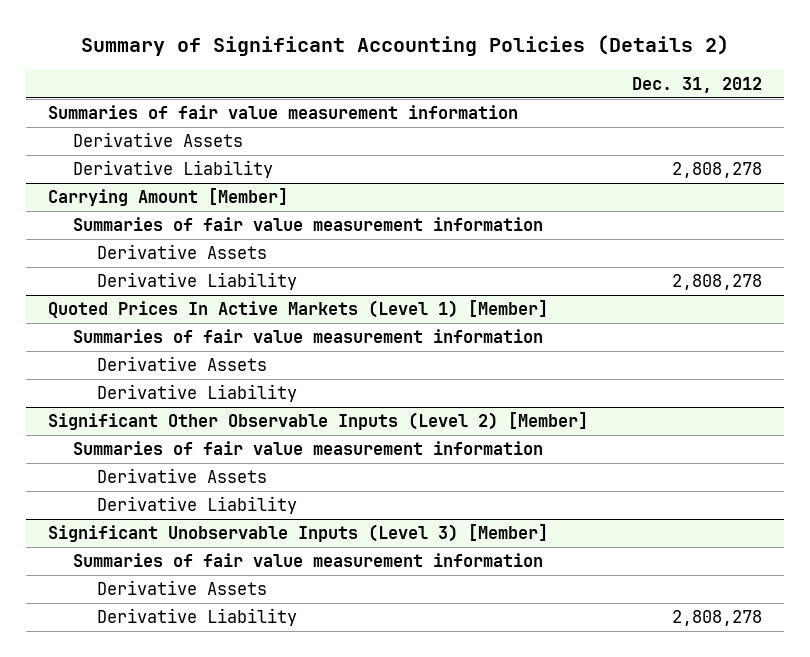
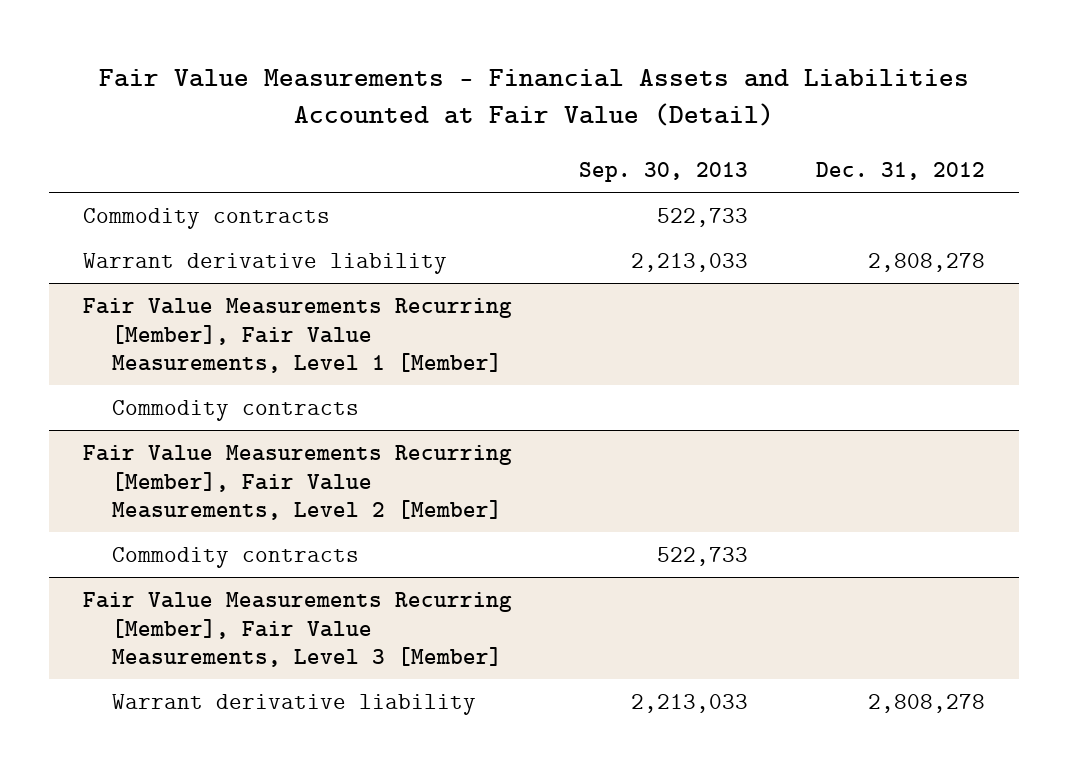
[80,35,729,57] Summary of Significant Accounting Policies (Details 2) -> [98,69,969,127] Fair Value Measurements - Financial Assets and Liabilities Accounted at Fair Value (Detail)
none -> [579,162,749,183] Sep. 30, 2013
[48,105,519,120] Summaries of fair value measurement information -> none
[48,188,289,207] Carrying Amount [Member] -> none
[72,217,543,232] Summaries of fair value measurement information -> none
[97,244,268,260] Derivative Assets -> none
[97,272,298,291] Derivative Liability -> none
[48,300,549,319] Quoted Prices In Active Markets (Level 1) [Member] -> none
[72,329,543,344] Summaries of fair value measurement information -> none
[97,356,268,372] Derivative Assets -> none
[97,384,298,403] Derivative Liability -> none
[48,412,589,431] Significant Other Observable Inputs (Level 2) [Member] -> none
[72,441,543,456] Summaries of fair value measurement information -> none
[97,468,268,484] Derivative Assets -> none
[97,496,298,515] Derivative Liability -> none
[48,524,549,543] Significant Unobservable Inputs (Level 3) [Member] -> none
[72,553,543,568] Summaries of fair value measurement information -> none
[97,580,268,596] Derivative Assets -> none
[97,608,298,627] Derivative Liability -> none
[72,132,243,148] Derivative Assets -> [82,207,330,229] Commodity contracts
[72,160,273,179] Derivative Liability -> [82,252,447,274] Warrant derivative liability
none -> [82,297,512,374] Fair Value Measurements Recurring [Member], Fair Value Measurements, Level 1 [Member]
none -> [111,399,359,421] Commodity contracts
none -> [82,444,512,521] Fair Value Measurements Recurring [Member], Fair Value Measurements, Level 2 [Member]
none -> [111,546,359,568] Commodity contracts
none -> [82,591,512,668] Fair Value Measurements Recurring [Member], Fair Value Measurements, Level 3 [Member]
none -> [111,693,476,715] Warrant derivative liability

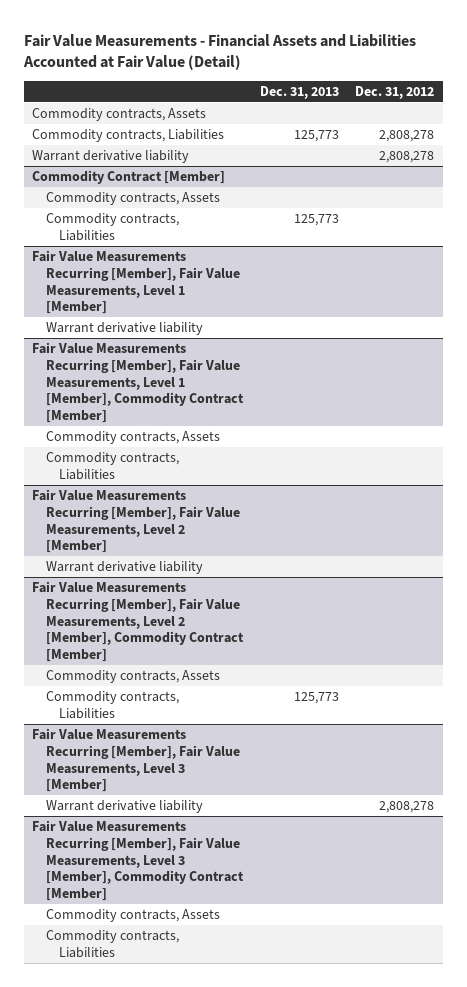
[579,162,749,183] Sep. 30, 2013 -> none
none -> [259,86,339,100] Dec. 31, 2013
[82,207,330,229] Commodity contracts -> [32,107,207,121] Commodity contracts, Assets
none -> [32,128,225,142] Commodity contracts, Liabilities
none -> [32,169,226,184] Commodity Contract [Member]
none -> [45,191,220,205] Commodity contracts, Assets
none -> [45,212,179,241] Commodity contracts, Liabilities
[111,399,359,421] Commodity contracts -> none
none -> [45,321,203,335] Warrant derivative liability
none -> [32,341,244,424] Fair Value Measurements Recurring [Member], Fair Value Measurements, Level 1 [Member], Commodity Contract [Member]
none -> [45,430,220,444] Commodity contracts, Assets
none -> [45,451,179,480] Commodity contracts, Liabilities
[111,546,359,568] Commodity contracts -> none
none -> [45,560,203,574] Warrant derivative liability
none -> [32,580,244,663] Fair Value Measurements Recurring [Member], Fair Value Measurements, Level 2 [Member], Commodity Contract [Member]
none -> [45,669,220,683] Commodity contracts, Assets
none -> [45,690,179,719] Commodity contracts, Liabilities
none -> [32,819,244,902] Fair Value Measurements Recurring [Member], Fair Value Measurements, Level 3 [Member], Commodity Contract [Member]
none -> [45,908,220,922] Commodity contracts, Assets
none -> [45,929,179,958] Commodity contracts, Liabilities

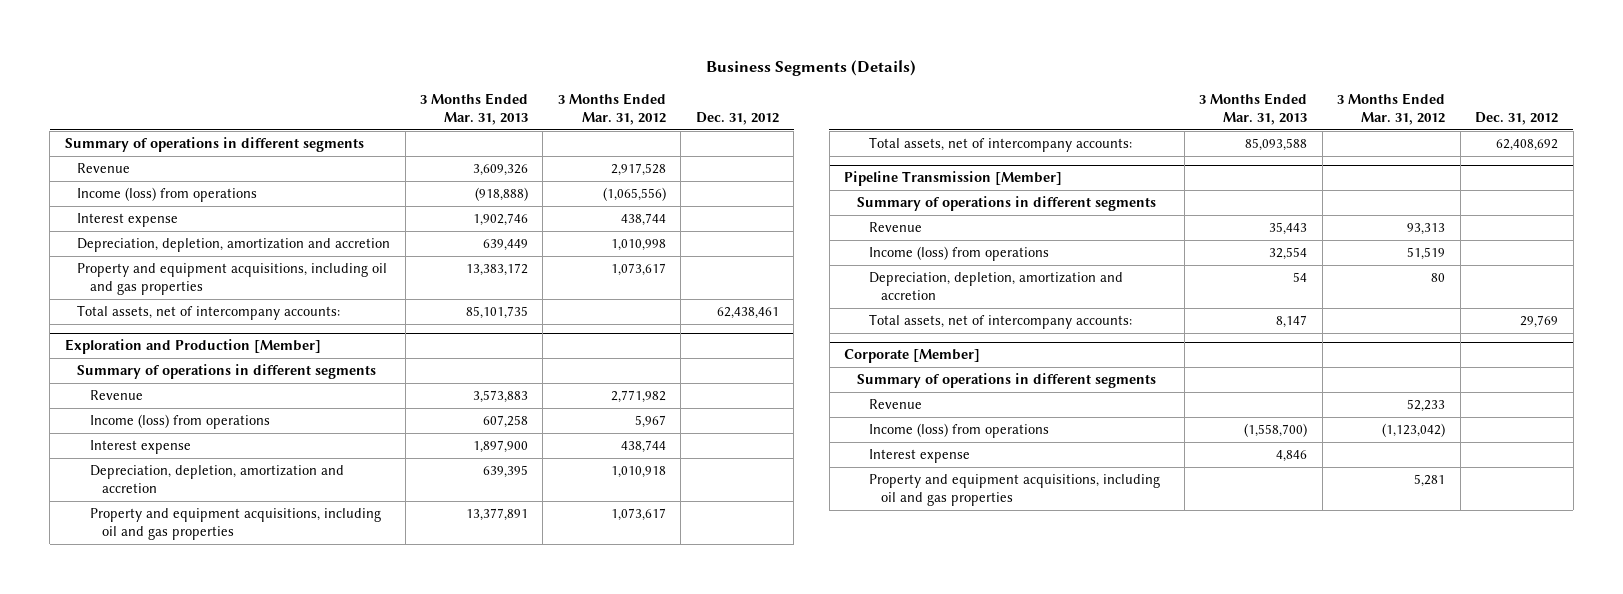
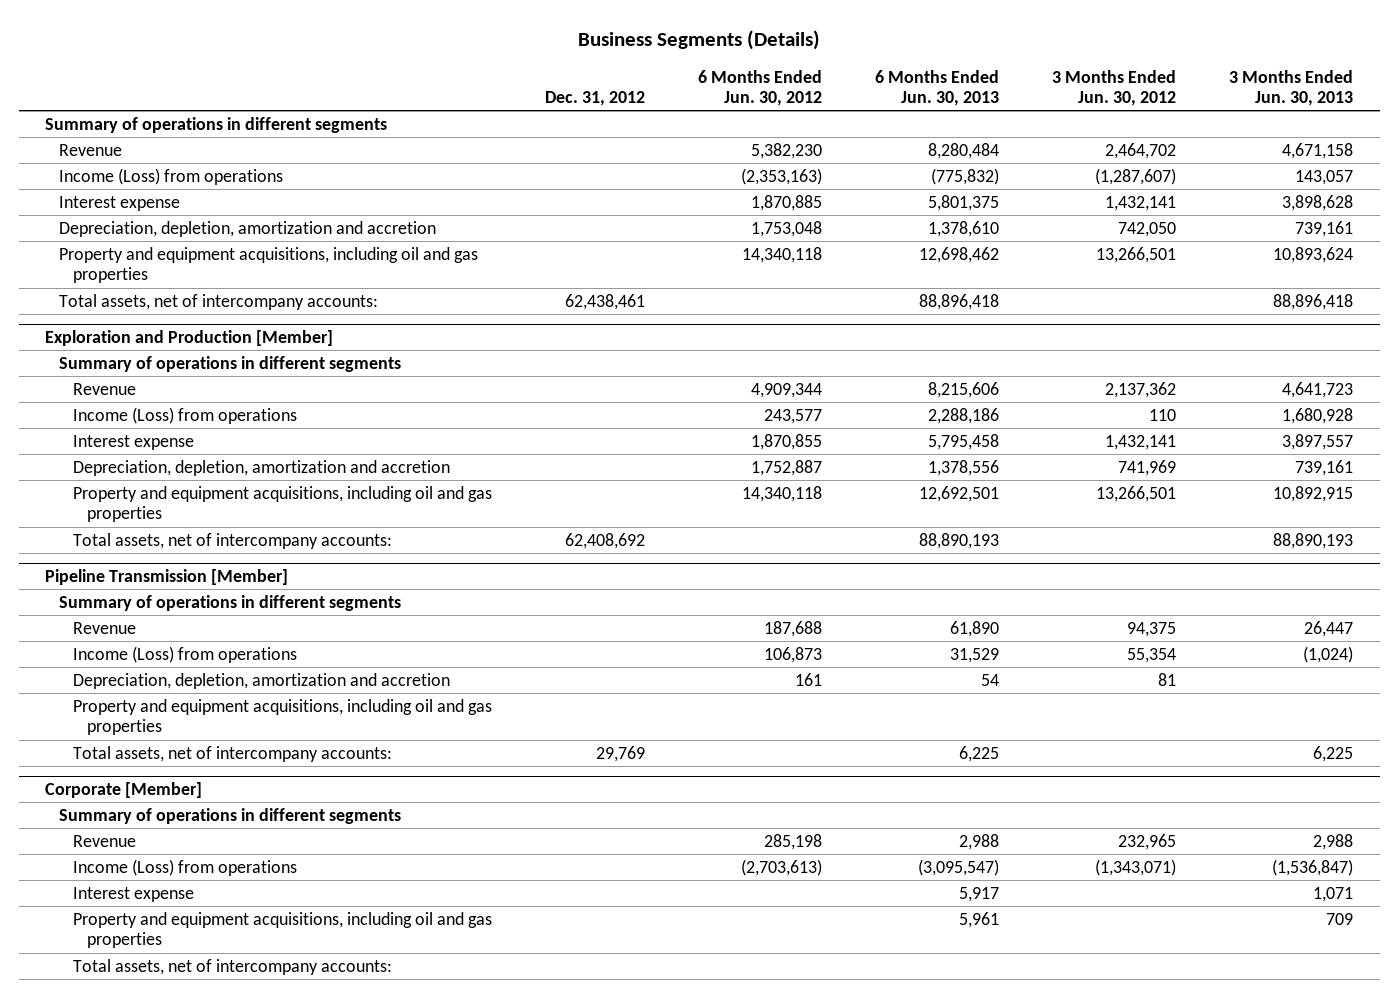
[420,92,529,126] 3 Months Ended Mar. 31, 2013 -> none
[557,92,666,126] 3 Months Ended Mar. 31, 2012 -> none
none -> [698,69,823,107] 6 Months Ended Jun. 30, 2012
none -> [875,69,1000,107] 6 Months Ended Jun. 30, 2013
none -> [1052,69,1177,107] 3 Months Ended Jun. 30, 2012
none -> [1229,69,1354,107] 3 Months Ended Jun. 30, 2013
[77,187,258,203] Income (loss) from operations -> [59,167,284,185] Income (Loss) from operations
[89,414,270,430] Income (loss) from operations -> [73,406,298,424] Income (Loss) from operations
[868,246,1049,262] Income (loss) from operations -> [73,645,298,663] Income (Loss) from operations
none -> [73,698,493,736] Property and equipment acquisitions, including oil and gas properties
[868,423,1049,439] Income (loss) from operations -> [73,858,298,876] Income (Loss) from operations
none -> [73,958,393,975] Total assets, net of intercompany accounts:

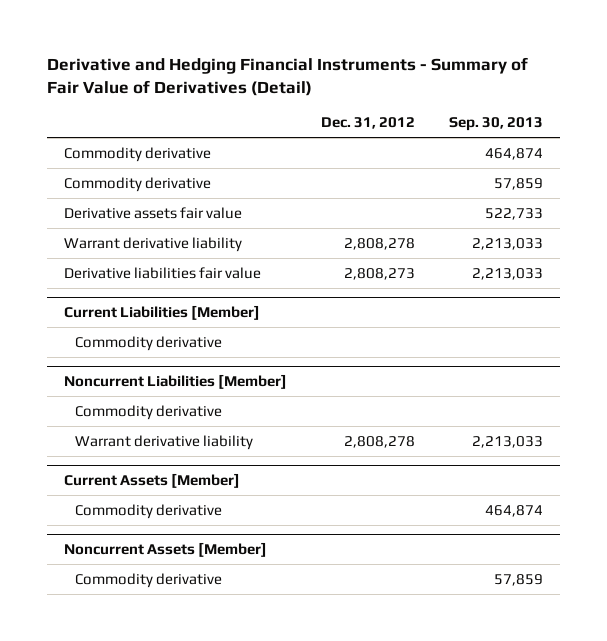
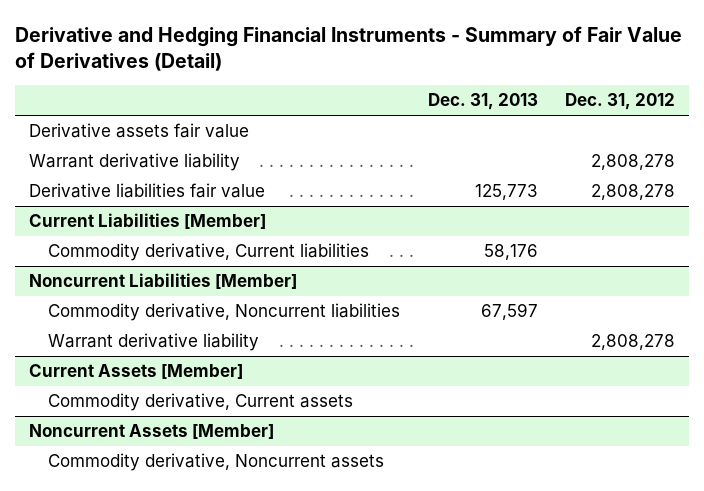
[449,117,544,132] Sep. 30, 2013 -> none
none -> [427,93,538,111] Dec. 31, 2013
[63,146,211,162] Commodity derivative -> none
[63,176,211,192] Commodity derivative -> none
[344,267,416,280] 2,808,273 -> [591,184,676,201] 2,808,278
[75,335,223,351] Commodity derivative -> [48,243,370,262] Commodity derivative, Current liabilities
[75,404,223,420] Commodity derivative -> [48,303,401,322] Commodity derivative, Noncurrent liabilities
[75,503,223,519] Commodity derivative -> [48,393,354,412] Commodity derivative, Current assets
[75,572,223,588] Commodity derivative -> [48,453,385,472] Commodity derivative, Noncurrent assets

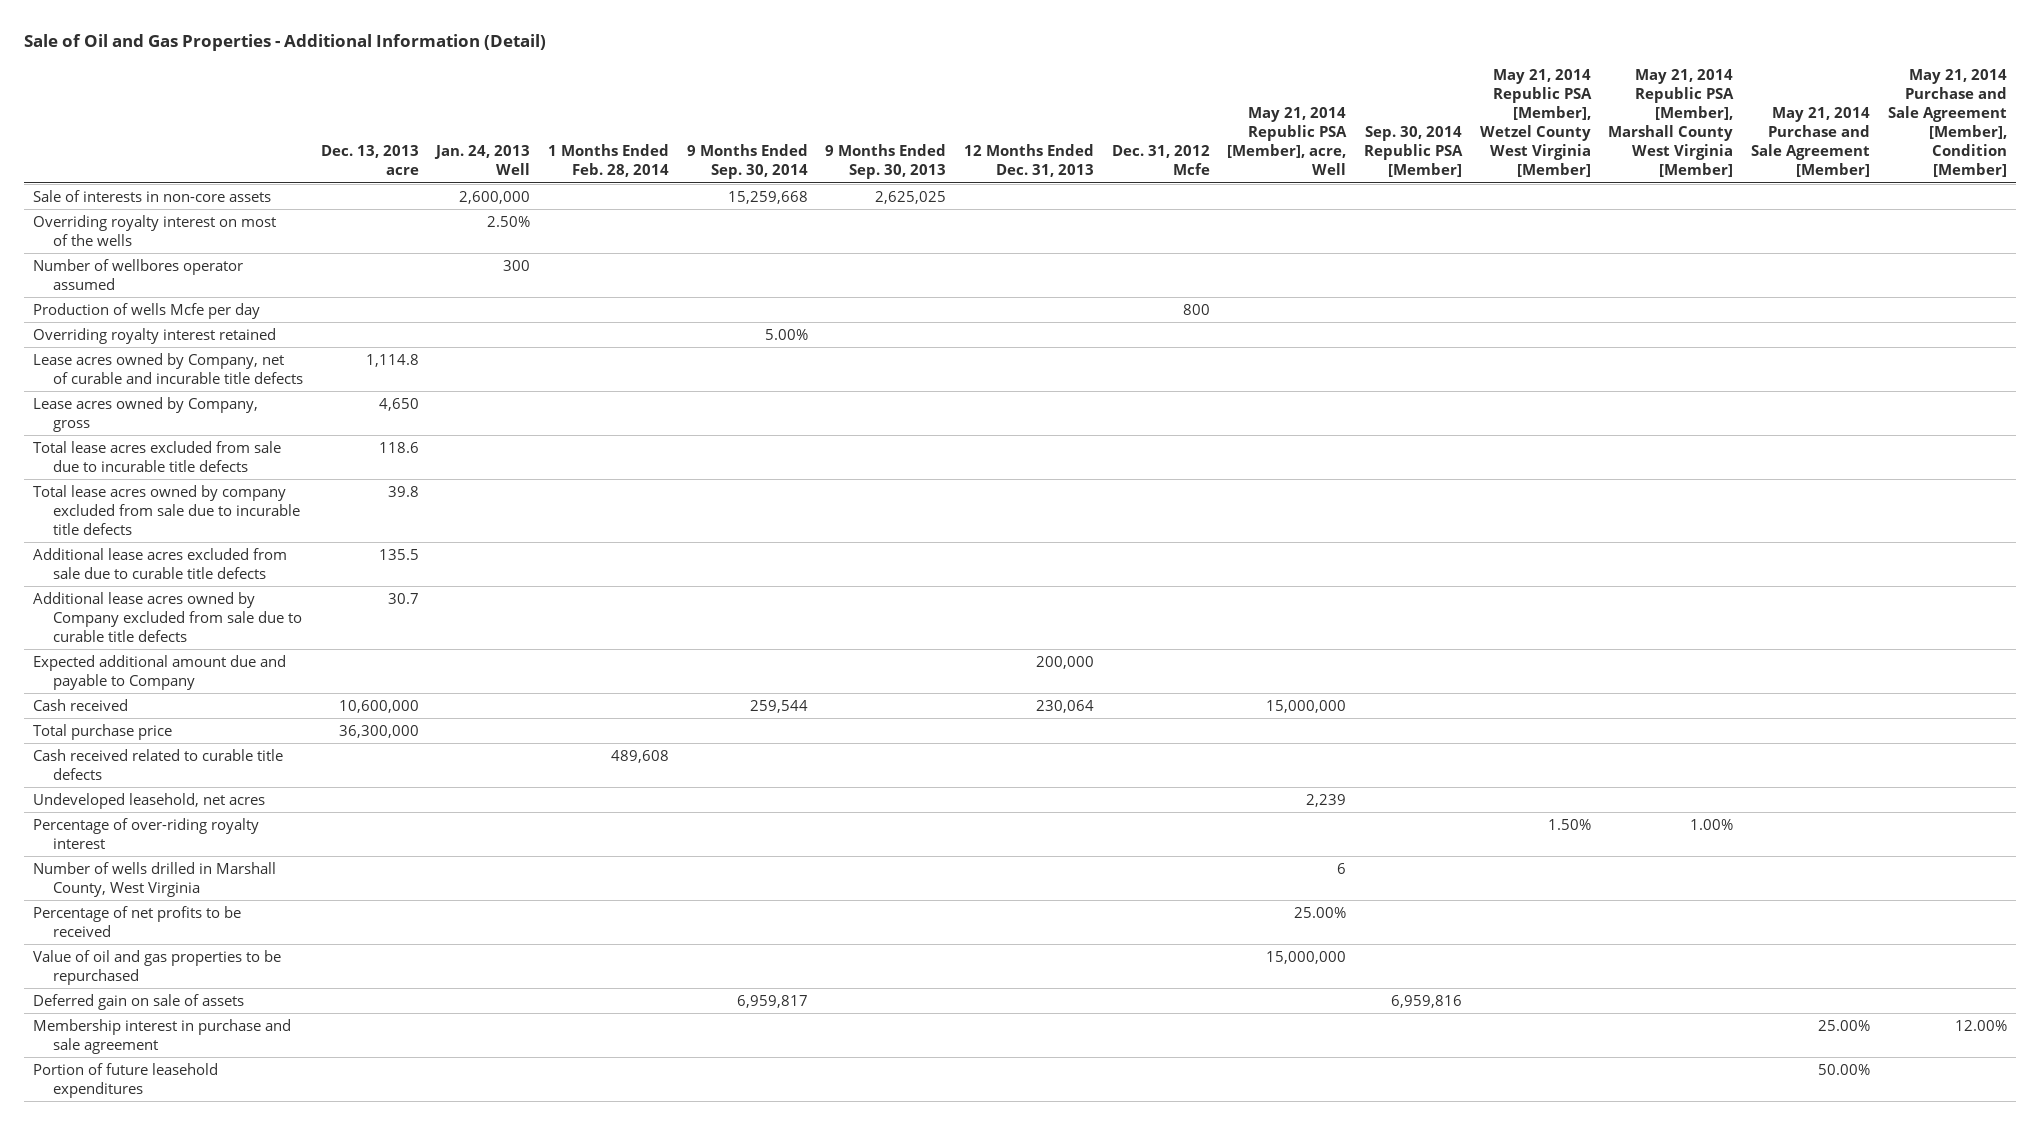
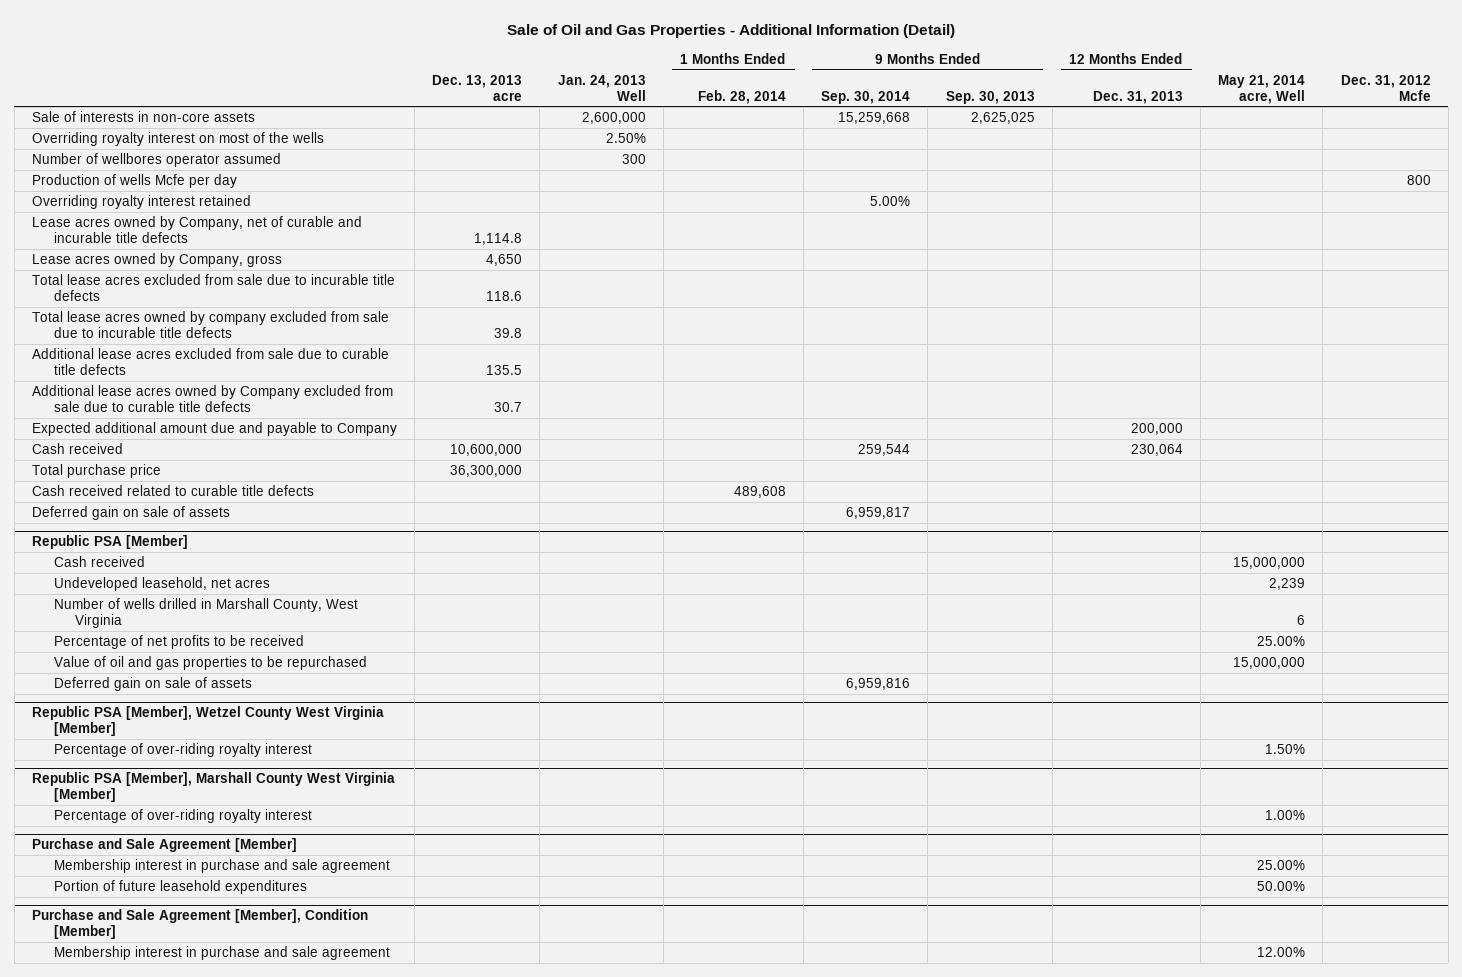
[1227,106,1348,176] May 21, 2014 Republic PSA [Member], acre, Well -> none
[1363,126,1463,178] Sep. 30, 2014 Republic PSA [Member] -> none
[1479,68,1592,178] May 21, 2014 Republic PSA [Member], Wetzel County West Virginia [Member] -> none
[1608,68,1735,178] May 21, 2014 Republic PSA [Member], Marshall County West Virginia [Member] -> none
[1751,106,1871,178] May 21, 2014 Purchase and Sale Agreement [Member] -> none
[1887,68,2007,178] May 21, 2014 Purchase and Sale Agreement [Member], Condition [Member] -> none
none -> [1218,74,1306,104] May 21, 2014 acre, Well
[33,792,266,809] Undeveloped leasehold, net acres -> none
[33,817,260,849] Percentage of over-riding royalty interest -> none
[33,861,277,897] Number of wells drilled in Marshall County, West Virginia -> none
[33,905,242,937] Percentage of net profits to be received -> none
[33,949,282,985] Value of oil and gas properties to be repurchased -> none
[33,1018,292,1054] Membership interest in purchase and sale agreement -> none
[33,1062,219,1098] Portion of future leasehold expenditures -> none
none -> [31,535,188,550] Republic PSA [Member]
none -> [53,556,145,568] Cash received
none -> [53,577,270,592] Undeveloped leasehold, net acres
none -> [53,598,358,629] Number of wells drilled in Marshall County, West Virginia
none -> [53,635,304,650] Percentage of net profits to be received
none -> [53,656,367,671] Value of oil and gas properties to be repurchased
none -> [53,677,252,692] Deferred gain on sale of assets
none -> [31,706,384,737] Republic PSA [Member], Wetzel County West Virginia [Member]
none -> [53,743,312,758] Percentage of over-riding royalty interest
none -> [31,772,395,803] Republic PSA [Member], Marshall County West Virginia [Member]
none -> [53,809,312,824] Percentage of over-riding royalty interest
none -> [31,838,297,853] Purchase and Sale Agreement [Member]
none -> [53,859,390,874] Membership interest in purchase and sale agreement
none -> [53,880,307,895] Portion of future leasehold expenditures
none -> [31,909,368,940] Purchase and Sale Agreement [Member], Condition [Member]
none -> [53,946,390,961] Membership interest in purchase and sale agreement

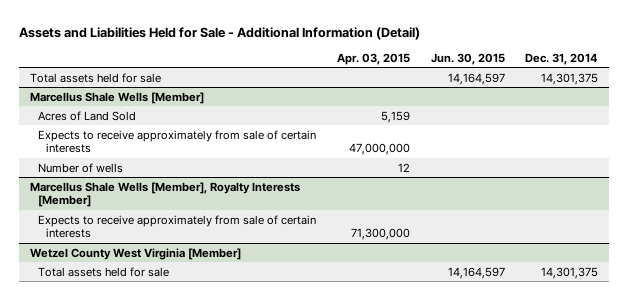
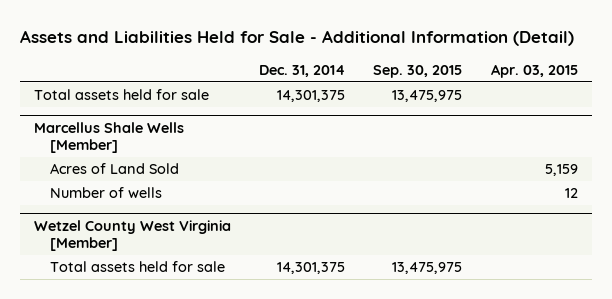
[430,52,505,65] Jun. 30, 2015 -> none
none -> [373,64,463,78] Sep. 30, 2015
[37,129,316,154] Expects to receive approximately from sale of certain interests -> none
[29,181,300,208] Marcellus Shale Wells [Member], Royalty Interests [Member] -> none
[37,214,316,239] Expects to receive approximately from sale of certain interests -> none

